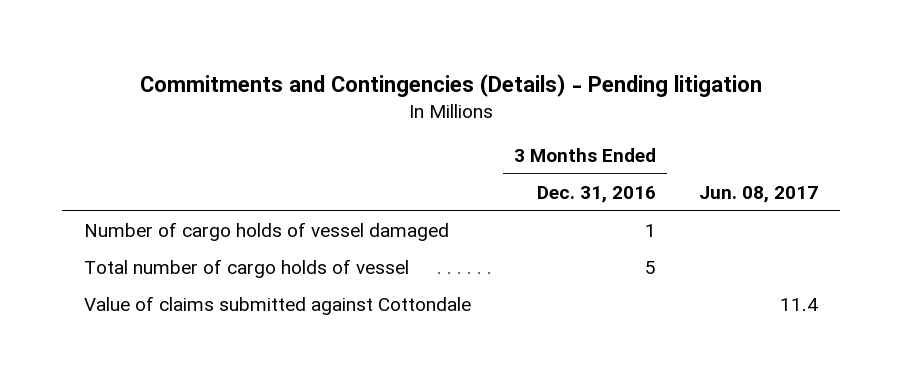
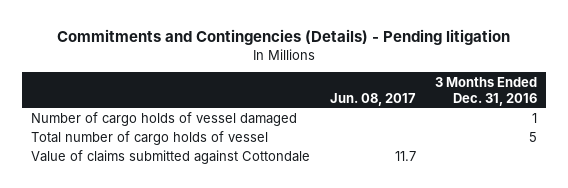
[780,298,819,312] 11.4 -> [394,151,416,162] 11.7

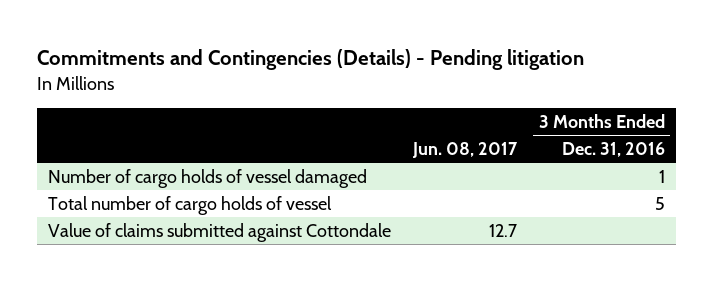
[394,151,416,162] 11.7 -> [489,223,518,237] 12.7

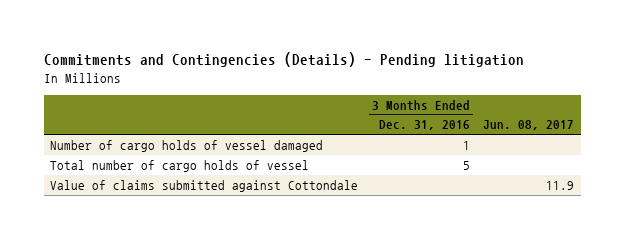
[489,223,518,237] 12.7 -> [546,181,575,191] 11.9

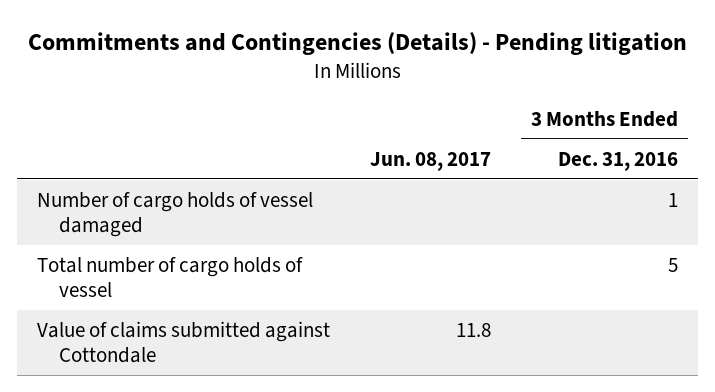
[546,181,575,191] 11.9 -> [456,322,492,337] 11.8

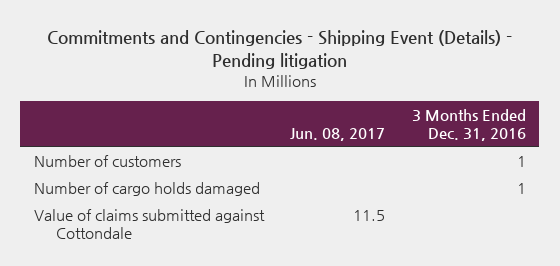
[27,31,687,55] Commitments and Contingencies (Details) - Pending litigation -> [46,30,512,70] Commitments and Contingencies - Shipping Event (Details) - Pending litigation
[37,256,304,297] Total number of cargo holds of vessel -> none
none -> [33,154,181,167] Number of customers
[37,191,314,237] Number of cargo holds of vessel damaged -> [33,181,260,196] Number of cargo holds damaged
[456,322,492,337] 11.8 -> [353,209,386,221] 11.5

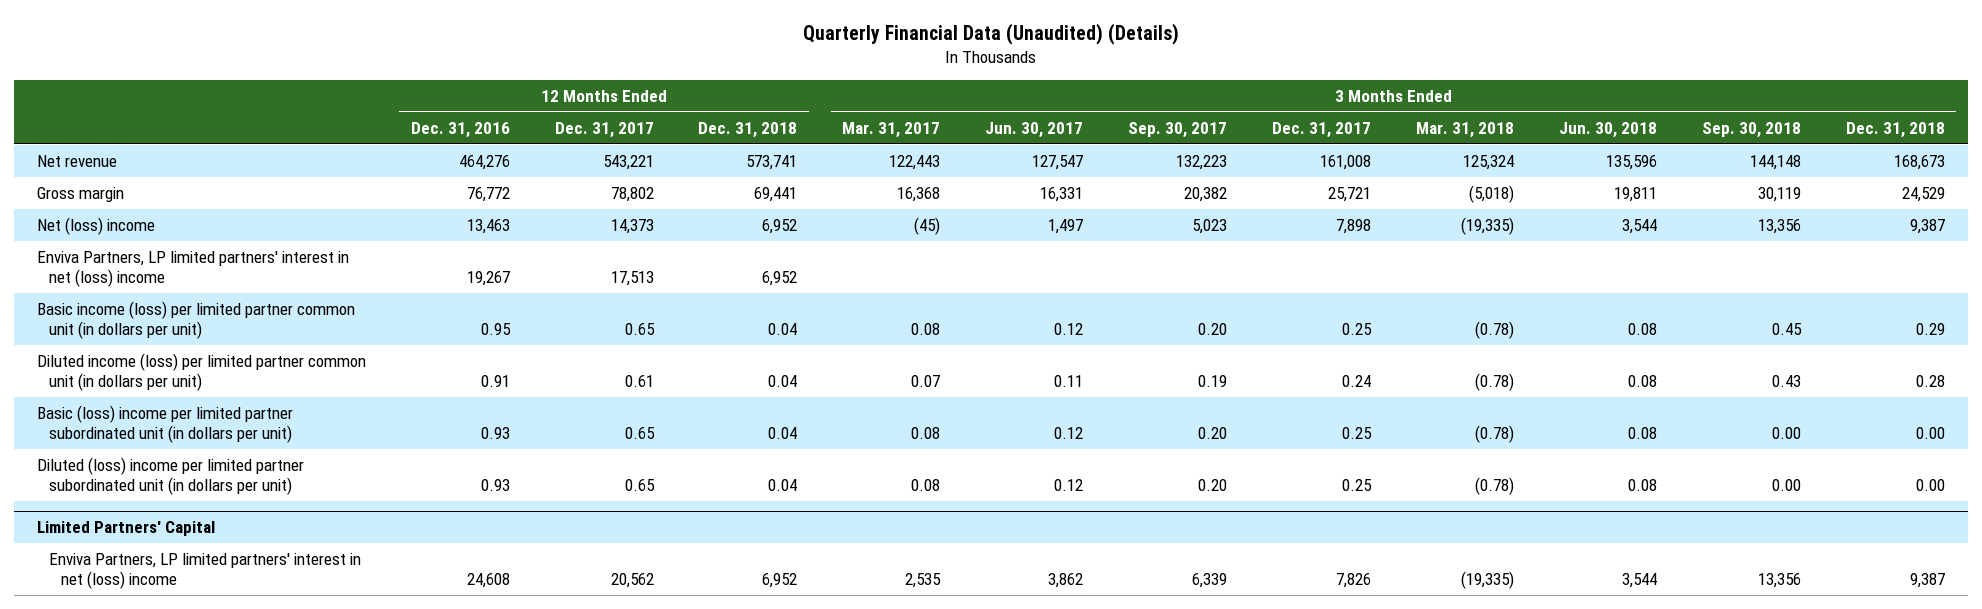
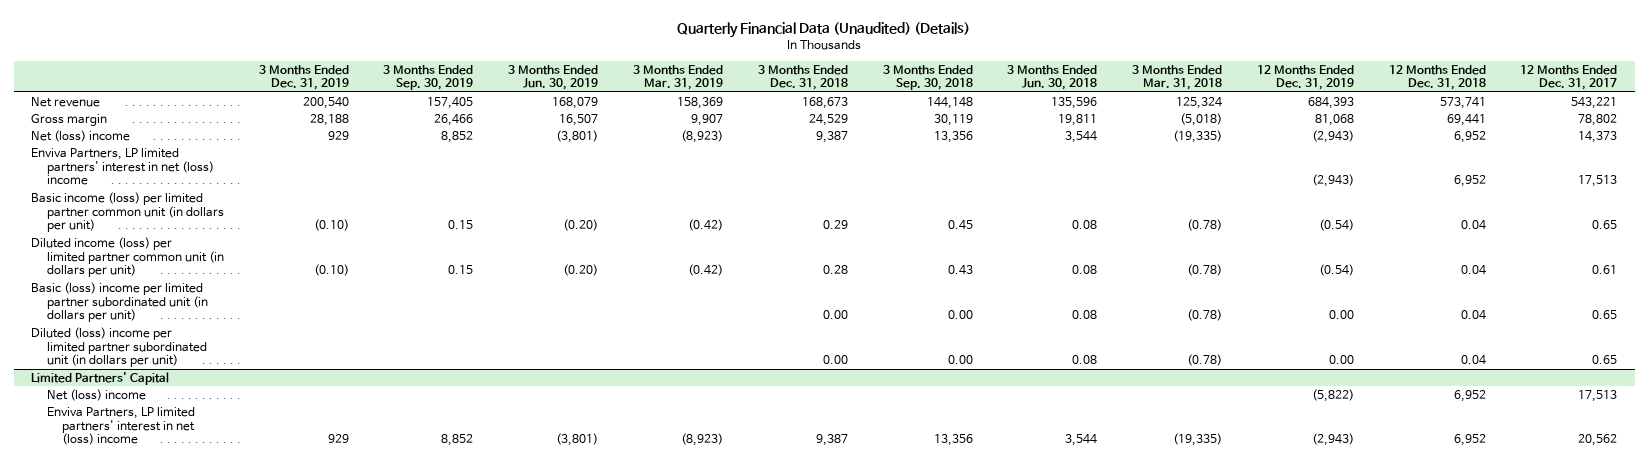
[410,121,510,138] Dec. 31, 2016 -> none
[842,121,941,138] Mar. 31, 2017 -> none
[985,121,1084,138] Jun. 30, 2017 -> none
[1128,121,1228,138] Sep. 30, 2017 -> none
[1272,121,1372,138] Dec. 31, 2017 -> none
none -> [258,64,349,91] 3 Months Ended Dec. 31, 2019
none -> [383,64,474,91] 3 Months Ended Sep. 30, 2019
none -> [508,64,599,91] 3 Months Ended Jun. 30, 2019
none -> [633,64,724,91] 3 Months Ended Mar. 31, 2019
none -> [1256,64,1354,91] 12 Months Ended Dec. 31, 2019
none -> [46,388,146,401] Net (loss) income

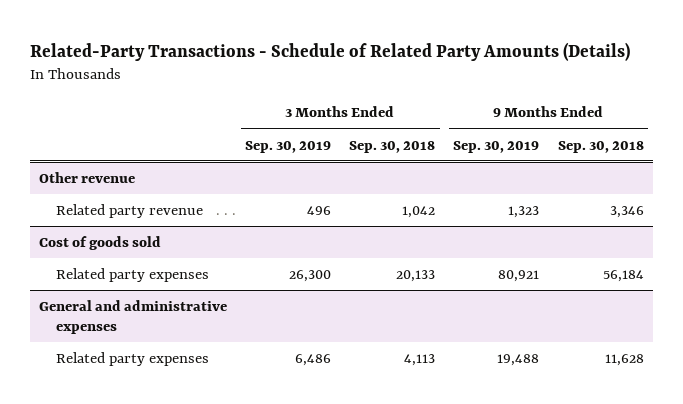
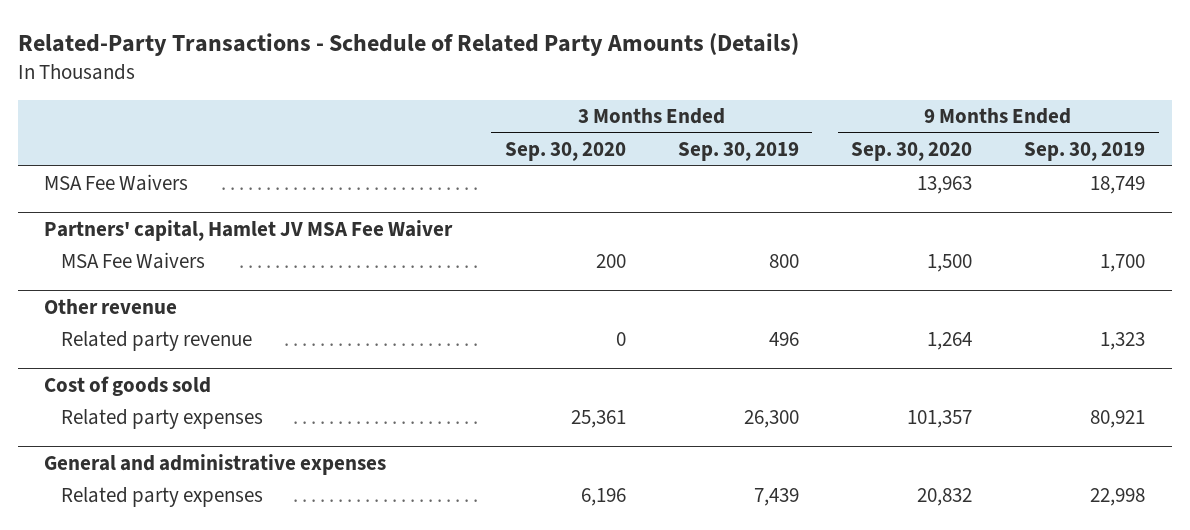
[349,140,436,153] Sep. 30, 2018 -> none
[557,140,644,153] Sep. 30, 2018 -> none
none -> [504,142,626,162] Sep. 30, 2020
none -> [851,142,973,162] Sep. 30, 2020
none -> [44,174,189,192] MSA Fee Waivers
none -> [44,219,454,241] Partners' capital, Hamlet JV MSA Fee Waiver
none -> [60,252,205,270] MSA Fee Waivers
[295,353,332,366] 6,486 -> [753,488,799,507] 7,439
[497,353,540,366] 19,488 -> [1090,488,1146,507] 22,998

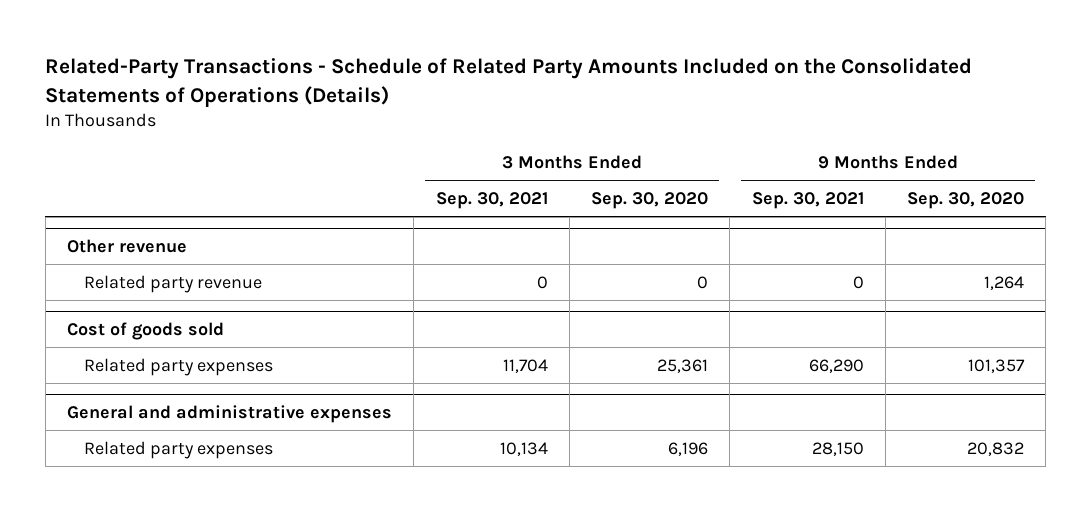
[18,32,800,56] Related-Party Transactions - Schedule of Related Party Amounts (Details) -> [45,58,973,107] Related-Party Transactions - Schedule of Related Party Amounts Included on the Consolidated Statements of Operations (Details)
[677,142,799,162] Sep. 30, 2019 -> none
[1024,142,1146,162] Sep. 30, 2019 -> none
none -> [435,191,548,209] Sep. 30, 2021
none -> [751,191,864,209] Sep. 30, 2021
[44,174,189,192] MSA Fee Waivers -> none
[44,219,454,241] Partners' capital, Hamlet JV MSA Fee Waiver -> none
[60,252,205,270] MSA Fee Waivers -> none

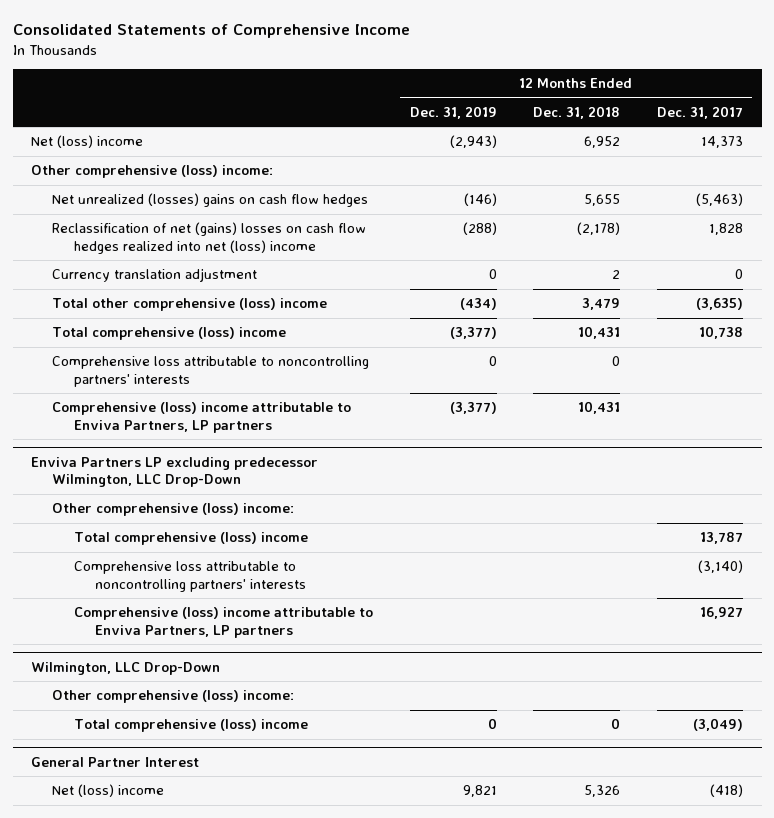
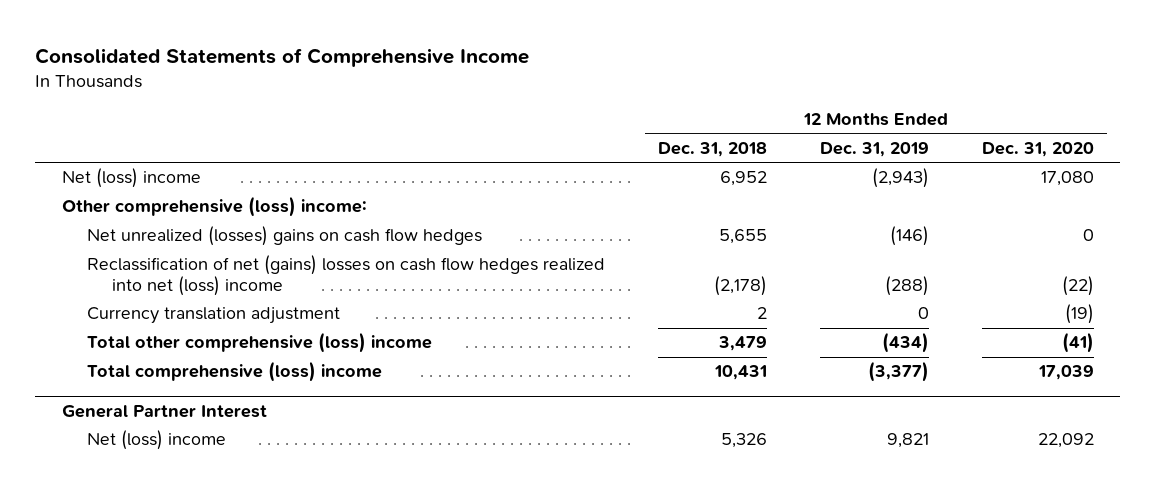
[657,105,744,119] Dec. 31, 2017 -> none
none -> [981,141,1094,157] Dec. 31, 2020
[52,356,370,387] Comprehensive loss attributable to noncontrolling partners' interests -> none
[52,402,352,433] Comprehensive (loss) income attributable to Enviva Partners, LP partners -> none
[31,456,319,488] Enviva Partners LP excluding predecessor Wilmington, LLC Drop-Down -> none
[52,503,295,517] Other comprehensive (loss) income: -> none
[73,532,308,546] Total comprehensive (loss) income -> none
[73,561,307,592] Comprehensive loss attributable to noncontrolling partners' interests -> none
[73,607,373,638] Comprehensive (loss) income attributable to Enviva Partners, LP partners -> none
[31,661,221,675] Wilmington, LLC Drop-Down -> none
[52,690,295,704] Other comprehensive (loss) income: -> none
[73,719,308,733] Total comprehensive (loss) income -> none

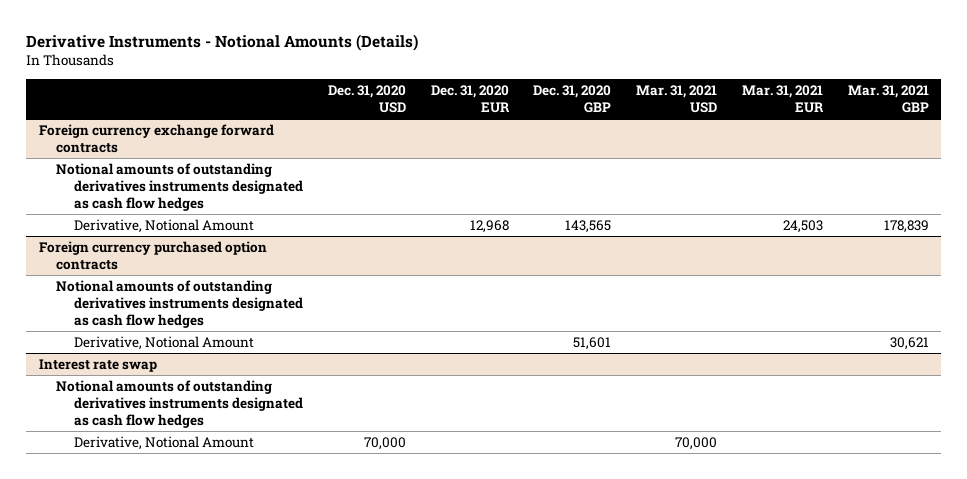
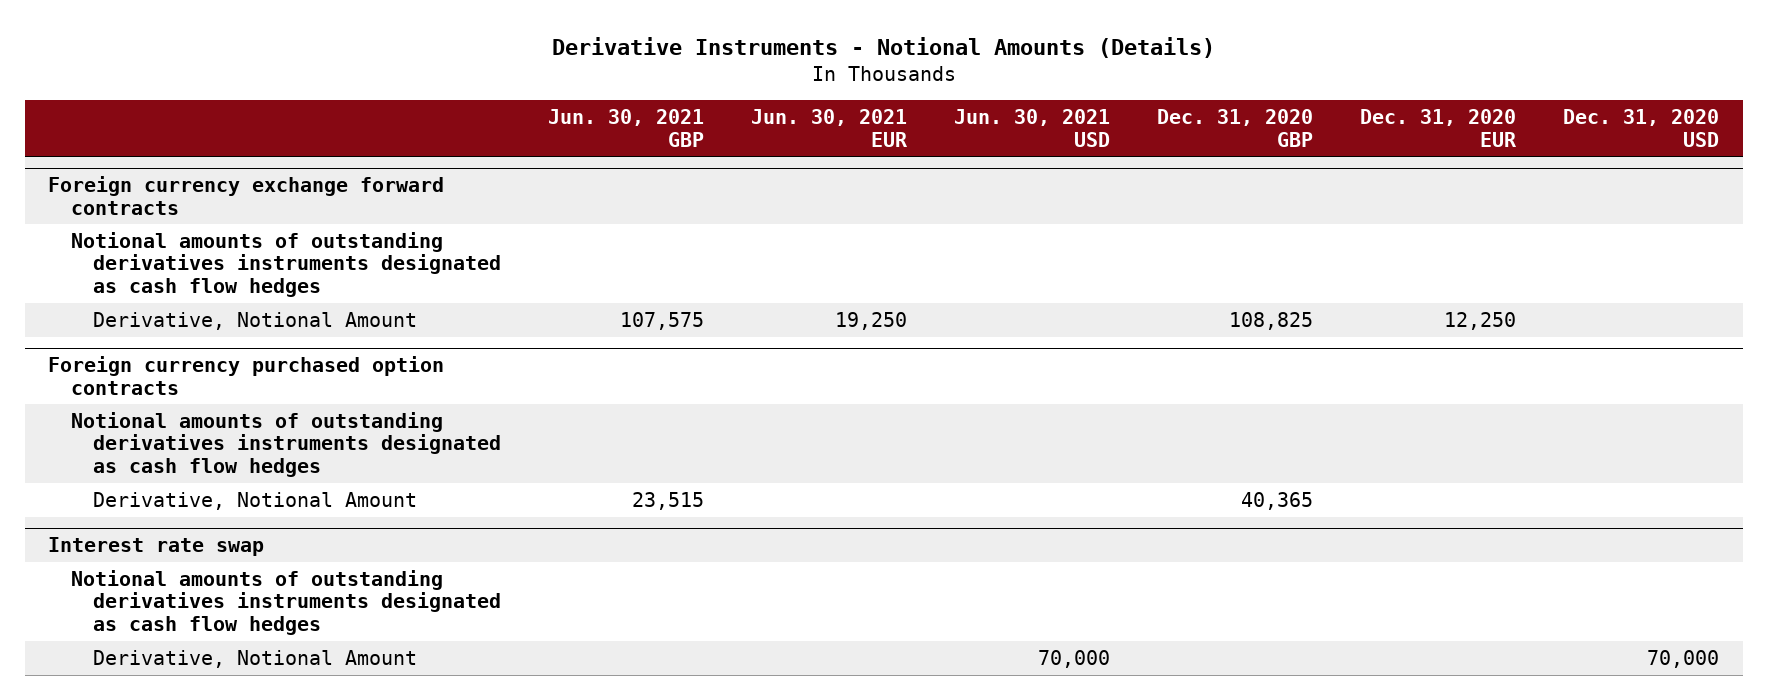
[636,84,718,113] Mar. 31, 2021 USD -> none
[741,84,824,113] Mar. 31, 2021 EUR -> none
[847,84,929,113] Mar. 31, 2021 GBP -> none
none -> [548,109,705,147] Jun. 30, 2021 GBP
none -> [751,109,909,147] Jun. 30, 2021 EUR
none -> [954,109,1111,147] Jun. 30, 2021 USD
[469,219,509,233] 12,968 -> [1444,311,1517,330] 12,250
[565,219,612,233] 143,565 -> [1229,311,1314,330] 108,825
[573,336,612,350] 51,601 -> [1241,491,1314,510] 40,365

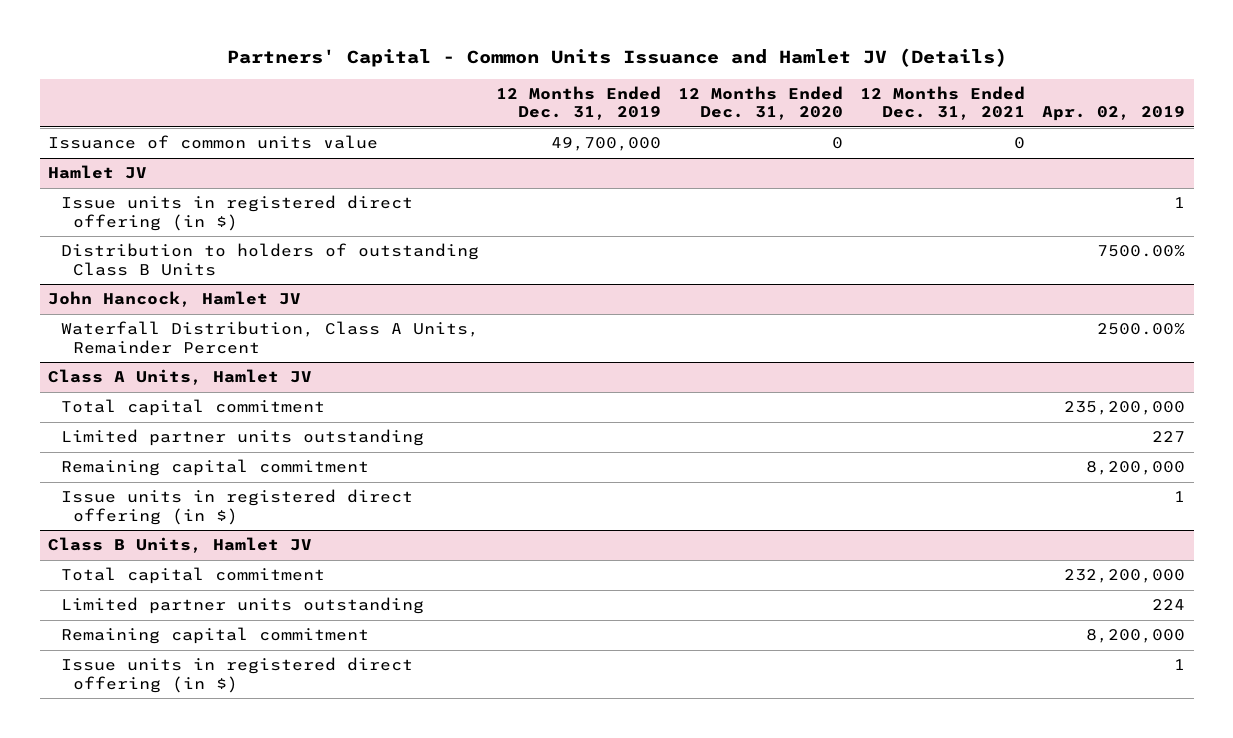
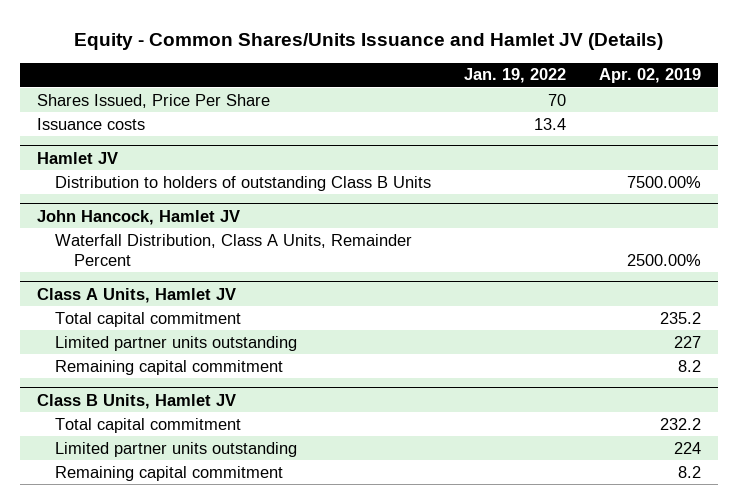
[226,48,1007,68] Partners' Capital - Common Units Issuance and Hamlet JV (Details) -> [73,32,663,50] Equity - Common Shares/Units Issuance and Hamlet JV (Details)
[495,85,661,121] 12 Months Ended Dec. 31, 2019 -> none
[677,85,843,121] 12 Months Ended Dec. 31, 2020 -> none
[859,85,1025,121] 12 Months Ended Dec. 31, 2021 -> none
none -> [464,68,567,84] Jan. 19, 2022
[48,135,379,150] Issuance of common units value -> none
none -> [36,93,270,108] Shares Issued, Price Per Share
none -> [36,117,145,130] Issuance costs
[60,195,413,231] Issue units in registered direct offering (in $) -> none
[1064,401,1186,416] 235,200,000 -> [660,311,702,324] 235.2
[60,489,413,525] Issue units in registered direct offering (in $) -> none
[1086,461,1186,476] 8,200,000 -> [678,359,702,372] 8.2
[1064,569,1186,584] 232,200,000 -> [660,417,702,430] 232.2
[60,657,413,693] Issue units in registered direct offering (in $) -> none
[1086,629,1186,644] 8,200,000 -> [678,465,702,478] 8.2

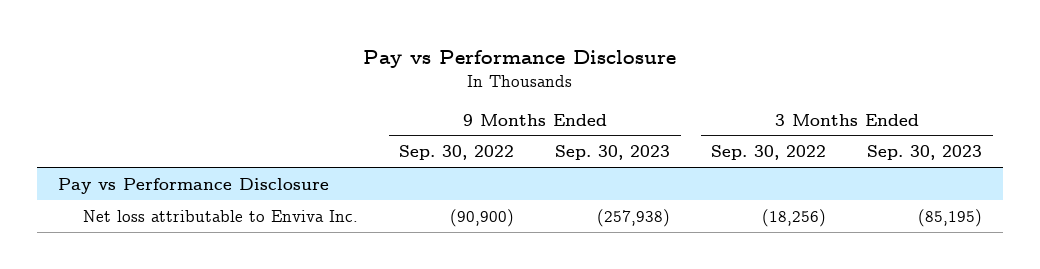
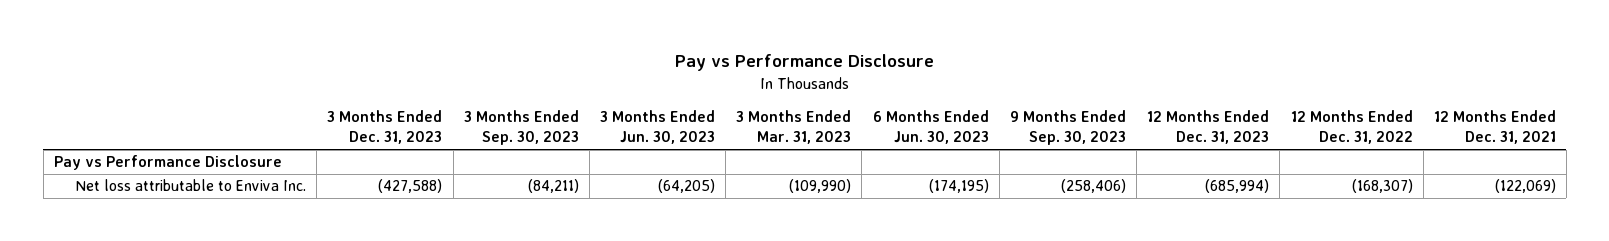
[399,145,515,161] Sep. 30, 2022 -> none
[711,145,827,161] Sep. 30, 2022 -> none
none -> [327,109,443,145] 3 Months Ended Dec. 31, 2023
none -> [600,109,716,145] 3 Months Ended Jun. 30, 2023
none -> [736,109,852,145] 3 Months Ended Mar. 31, 2023
none -> [872,109,989,145] 6 Months Ended Jun. 30, 2023
none -> [1147,109,1270,145] 12 Months Ended Dec. 31, 2023
none -> [1290,109,1413,145] 12 Months Ended Dec. 31, 2022
none -> [1433,109,1556,145] 12 Months Ended Dec. 31, 2021
[597,208,671,227] (257,938) -> [1060,179,1126,194] (258,406)
[918,208,983,227] (85,195) -> [527,179,579,194] (84,211)

